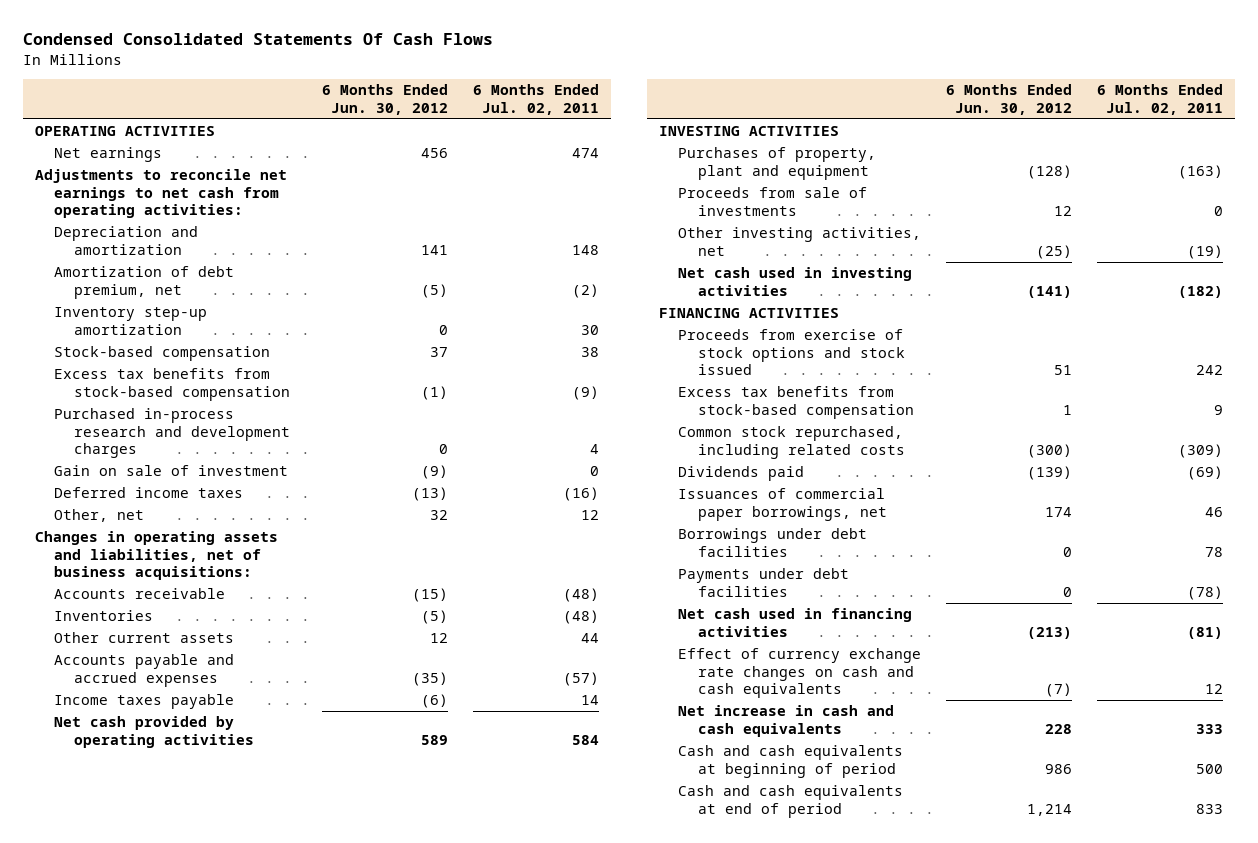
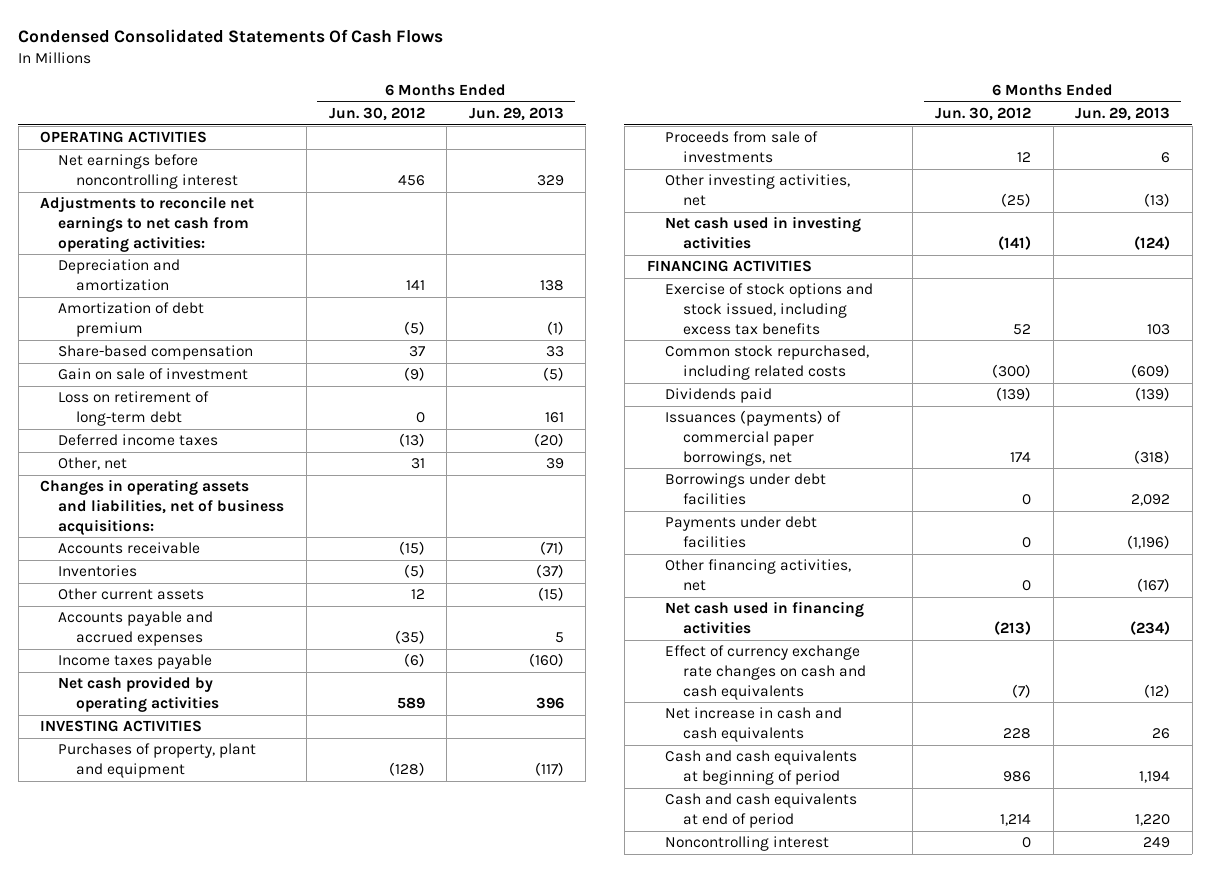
[472,84,599,115] 6 Months Ended Jul. 02, 2011 -> none
none -> [468,106,564,121] Jun. 29, 2013
[54,147,163,163] Net earnings -> [58,154,239,190] Net earnings before noncontrolling interest
[54,307,208,335] Inventory step-up amortization -> none
[54,368,290,401] Excess tax benefits from stock-based compensation -> none
[54,408,290,459] Purchased in-process research and development charges -> none
[54,266,235,299] Amortization of debt premium, net -> [58,302,205,338] Amortization of debt premium
[54,346,271,362] Stock-based compensation -> [58,345,254,361] Share-based compensation
none -> [58,391,210,427] Loss on retirement of long-term debt
[430,510,449,521] 32 -> [410,458,425,470] 31
[678,386,914,419] Excess tax benefits from stock-based compensation -> none
[678,329,905,376] Proceeds from exercise of stock options and stock issued -> [664,283,873,335] Exercise of stock options and stock issued, including excess tax benefits
[1054,365,1073,376] 51 -> [1012,323,1031,335] 52
[678,488,887,521] Issuances of commercial paper borrowings, net -> [664,410,841,466] Issuances (payments) of commercial paper borrowings, net
none -> [664,559,851,592] Other financing activities, net
none -> [664,836,829,852] Noncontrolling interest

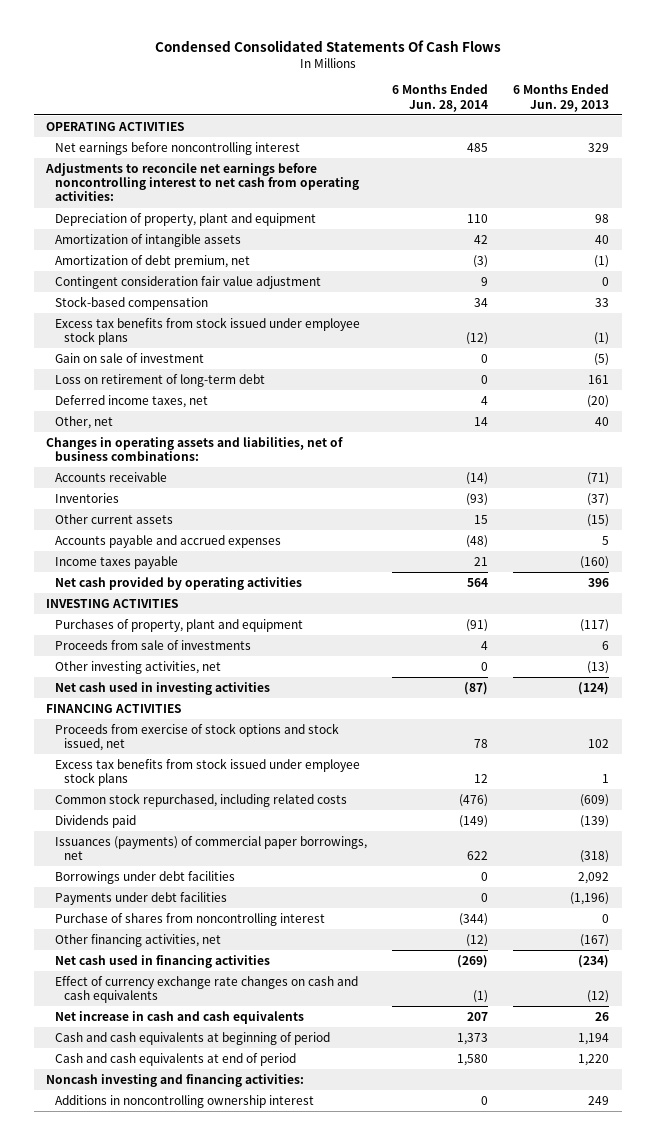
[328,106,425,121] Jun. 30, 2012 -> none
none -> [392,84,489,112] 6 Months Ended Jun. 28, 2014
[58,259,181,292] Depreciation and amortization -> none
[40,196,255,252] Adjustments to reconcile net earnings to net cash from operating activities: -> [45,162,359,202] Adjustments to reconcile net earnings before noncontrolling interest to net cash from operating activities:
none -> [54,212,316,226] Depreciation of property, plant and equipment
none -> [54,233,241,247] Amortization of intangible assets
[58,302,205,338] Amortization of debt premium -> [54,254,250,268] Amortization of debt premium, net
none -> [54,275,321,289] Contingent consideration fair value adjustment
[58,345,254,361] Share-based compensation -> [54,295,208,310] Stock-based compensation
none -> [54,316,360,346] Excess tax benefits from stock issued under employee stock plans
[58,434,219,447] Deferred income taxes -> [54,394,208,408] Deferred income taxes, net
[545,458,564,470] 39 -> [595,416,610,426] 40
[40,479,285,535] Changes in operating assets and liabilities, net of business acquisitions: -> [46,436,344,462] Changes in operating assets and liabilities, net of business combinations:
[664,283,873,335] Exercise of stock options and stock issued, including excess tax benefits -> [54,722,339,752] Proceeds from exercise of stock options and stock issued, net
[1147,323,1171,335] 103 -> [588,739,610,749] 102
none -> [54,757,360,787] Excess tax benefits from stock issued under employee stock plans
none -> [54,912,325,926] Purchase of shares from noncontrolling interest
none -> [46,1073,305,1087] Noncash investing and financing activities:
[664,836,829,852] Noncontrolling interest -> [54,1094,314,1108] Additions in noncontrolling ownership interest

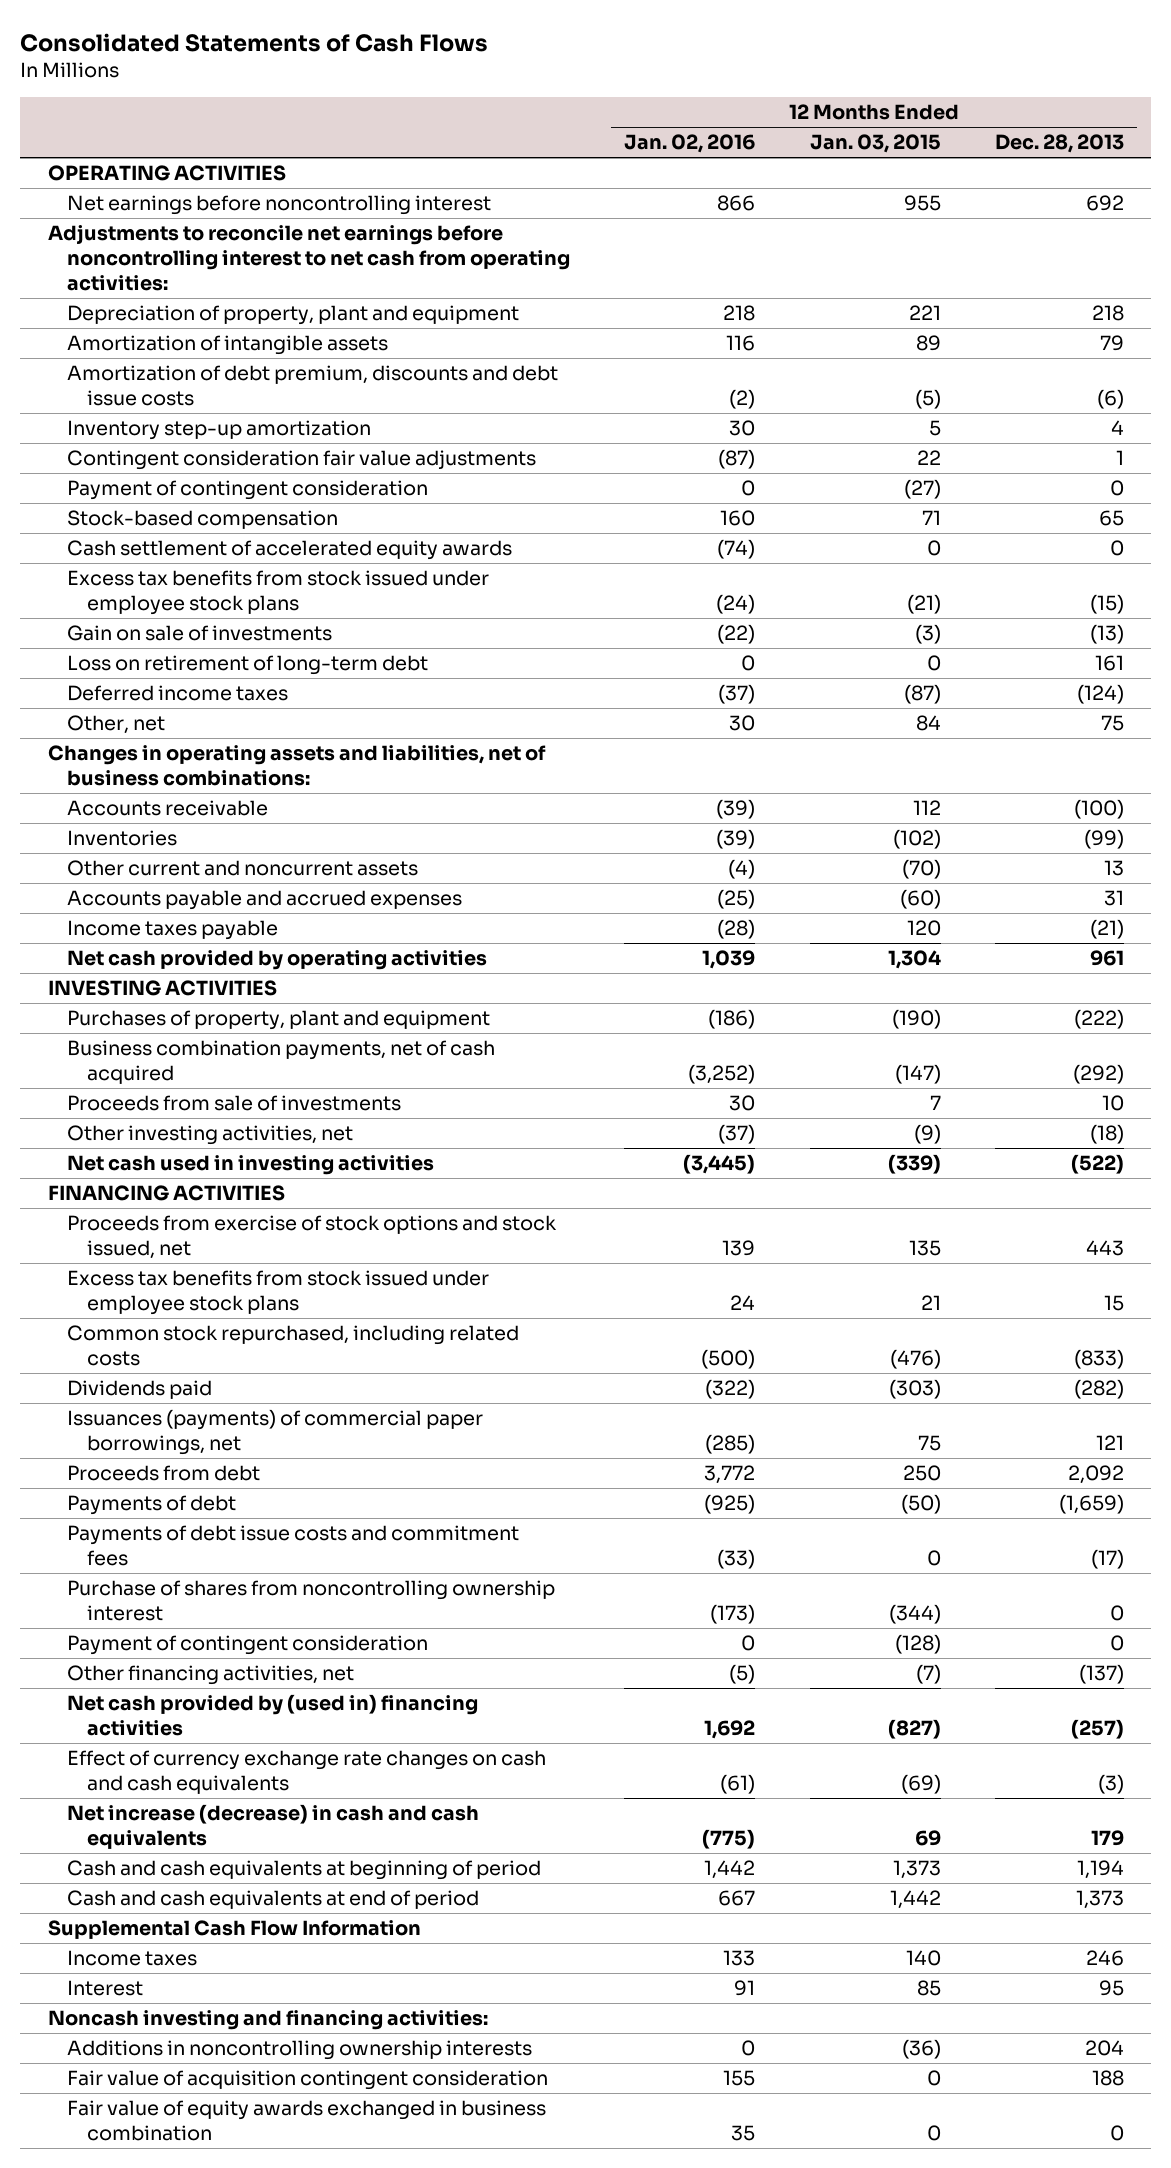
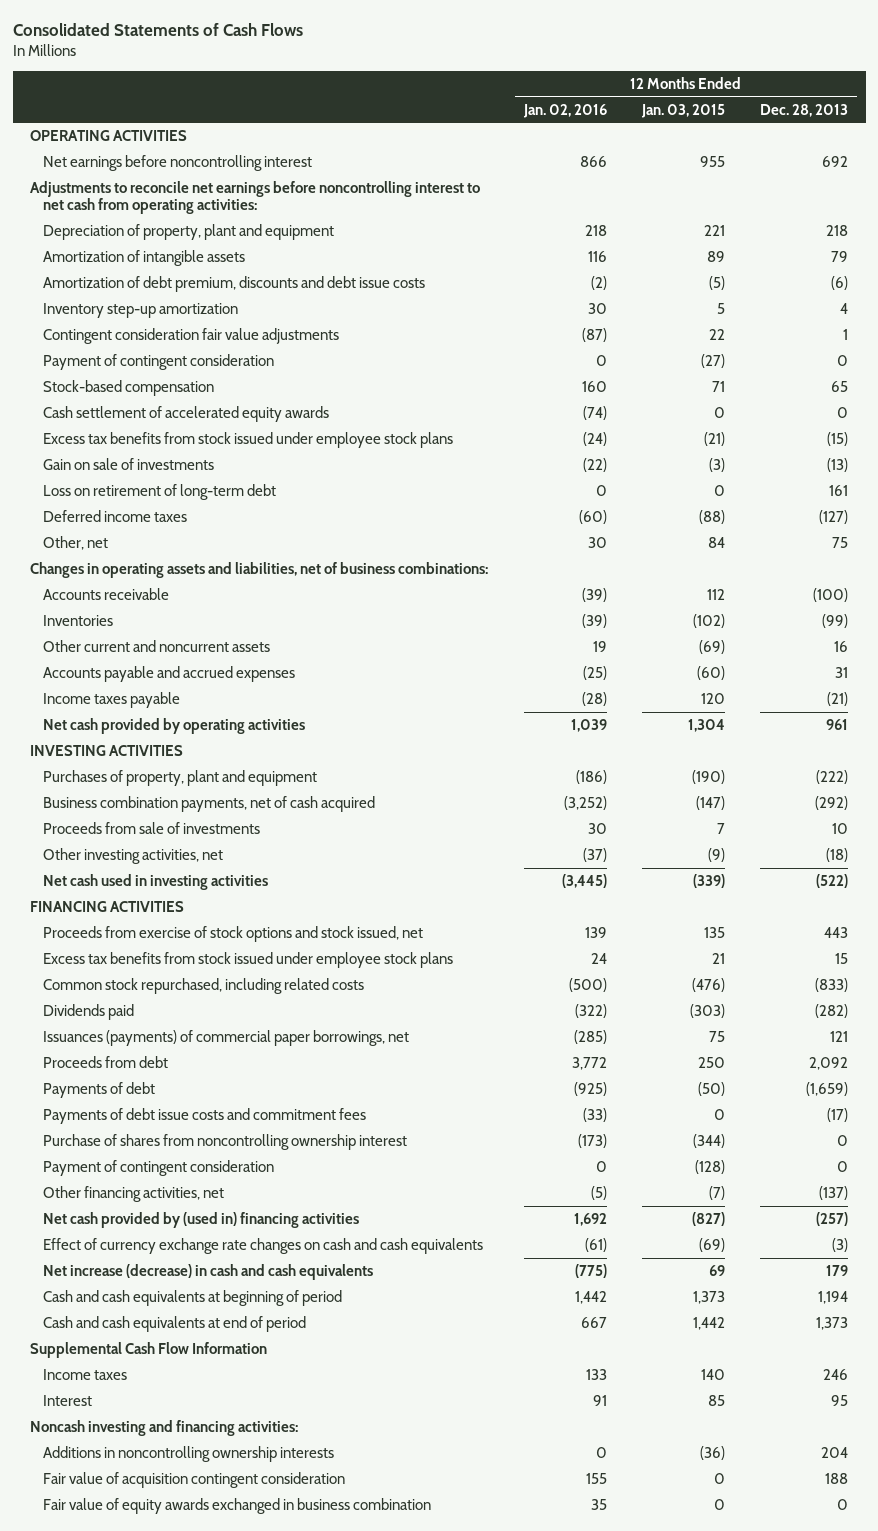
[718,684,756,705] (37) -> [578,510,607,525] (60)
[903,684,941,705] (87) -> [698,510,725,525] (88)
[1076,684,1124,705] (124) -> [819,510,849,525] (127)
[728,859,756,880] (4) -> [592,641,607,653] 19
[901,859,941,880] (70) -> [698,640,725,655] (69)
[1103,860,1124,877] 13 -> [834,641,849,653] 16

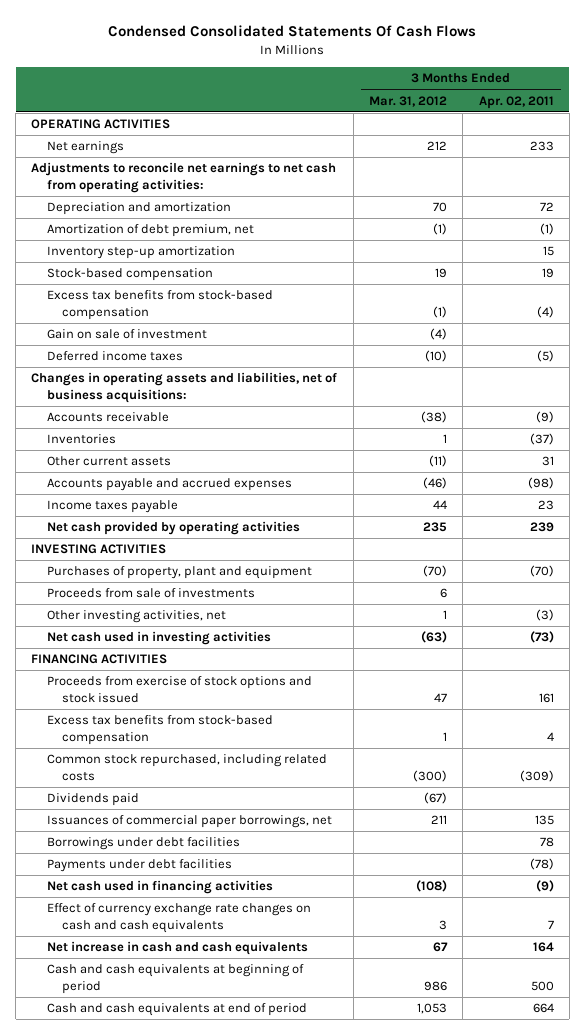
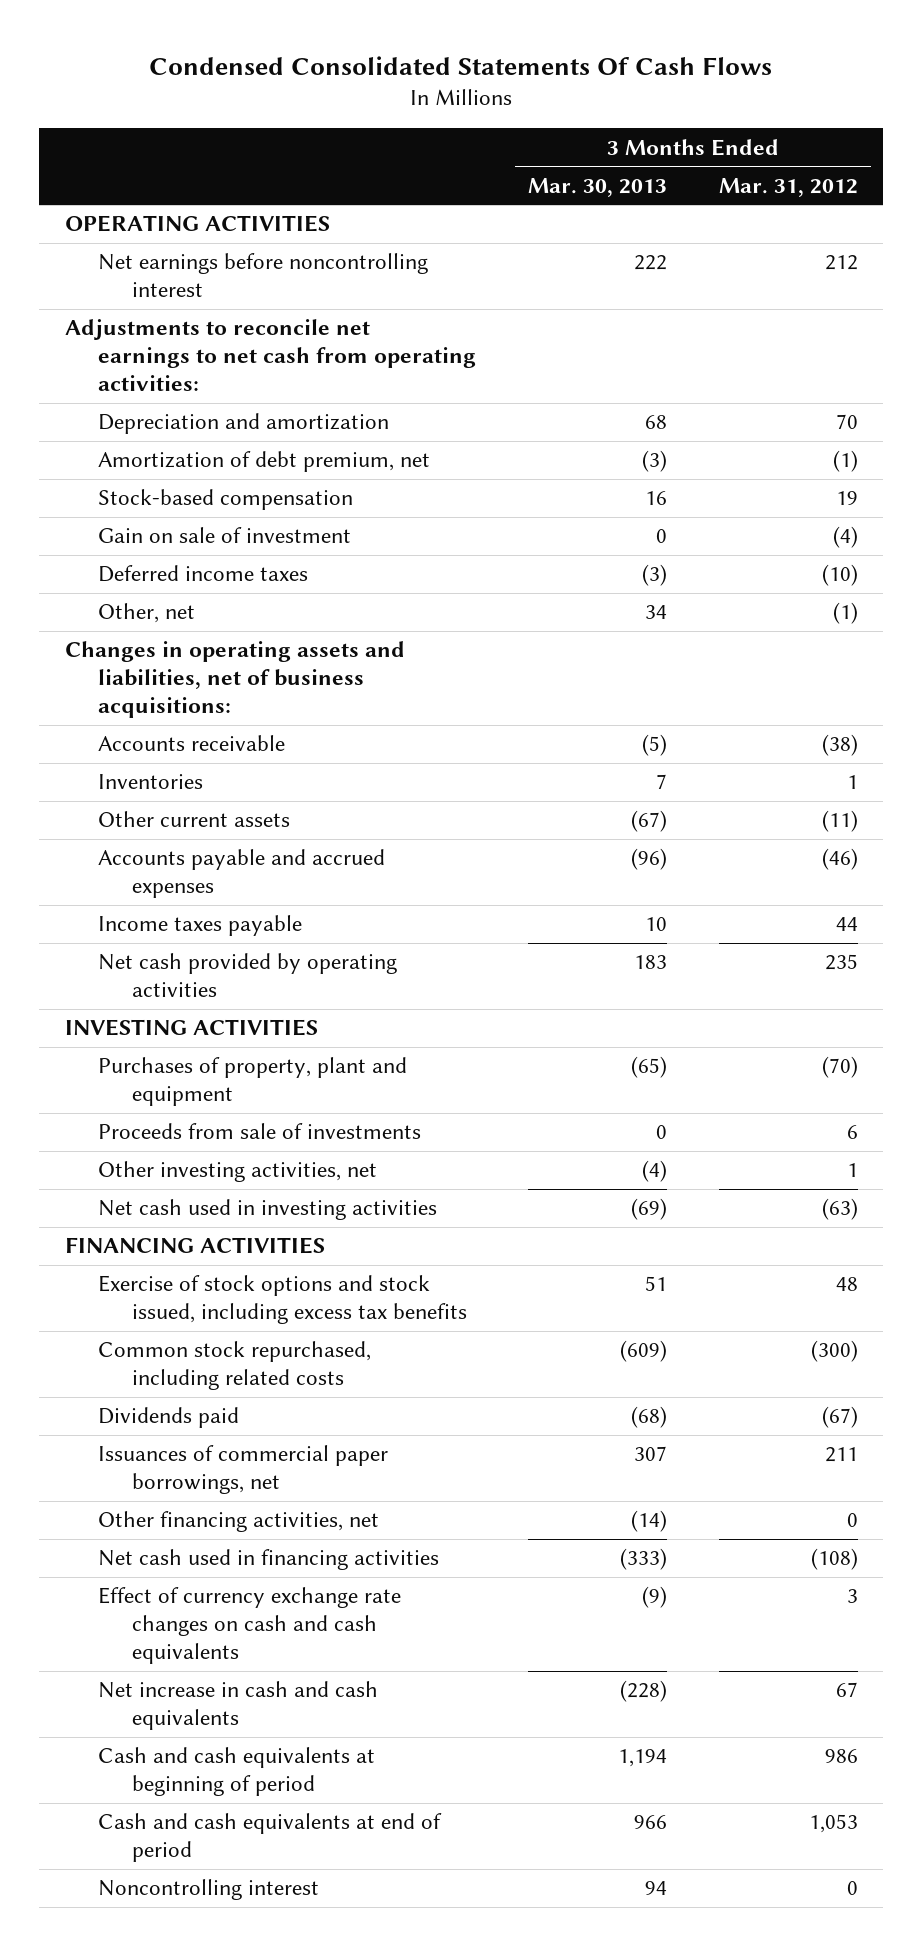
[478,95,554,109] Apr. 02, 2011 -> none
none -> [528,177,668,197] Mar. 30, 2013
[46,141,124,155] Net earnings -> [98,253,429,298] Net earnings before noncontrolling interest
[46,246,235,260] Inventory step-up amortization -> none
[46,290,273,321] Excess tax benefits from stock-based compensation -> none
none -> [98,603,196,624] Other, net
[46,715,273,746] Excess tax benefits from stock-based compensation -> none
[46,676,312,704] Proceeds from exercise of stock options and stock issued -> [98,1275,467,1325] Exercise of stock options and stock issued, including excess tax benefits
[433,693,447,703] 47 -> [835,1277,858,1292] 48
[46,837,240,851] Borrowings under debt facilities -> none
[46,859,232,873] Payments under debt facilities -> none
none -> [98,1511,380,1533] Other financing activities, net
none -> [98,1879,320,1901] Noncontrolling interest

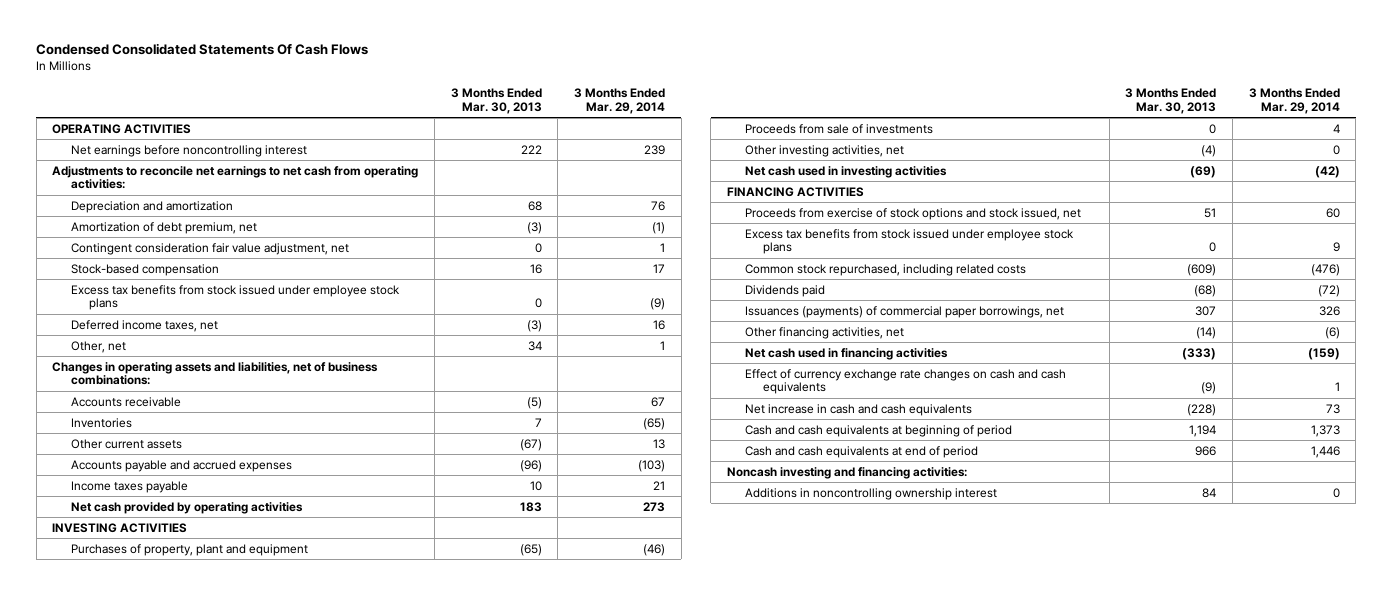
[718,177,858,197] Mar. 31, 2012 -> none
none -> [574,87,666,114] 3 Months Ended Mar. 29, 2014
none -> [70,242,349,255] Contingent consideration fair value adjustment, net
[98,527,352,544] Gain on sale of investment -> none
none -> [70,284,400,311] Excess tax benefits from stock issued under employee stock plans
[98,565,309,583] Deferred income taxes -> [70,319,218,332] Deferred income taxes, net
[64,641,405,719] Changes in operating assets and liabilities, net of business acquisitions: -> [52,361,379,386] Changes in operating assets and liabilities, net of business combinations:
[98,1275,467,1325] Exercise of stock options and stock issued, including excess tax benefits -> [745,207,1082,220] Proceeds from exercise of stock options and stock issued, net
none -> [745,228,1075,255] Excess tax benefits from stock issued under employee stock plans
[98,1445,389,1495] Issuances of commercial paper borrowings, net -> [745,305,1065,318] Issuances (payments) of commercial paper borrowings, net
none -> [726,466,967,479] Noncash investing and financing activities:
[98,1879,320,1901] Noncontrolling interest -> [745,487,998,500] Additions in noncontrolling ownership interest
[645,1881,668,1896] 94 -> [1202,487,1217,498] 84

